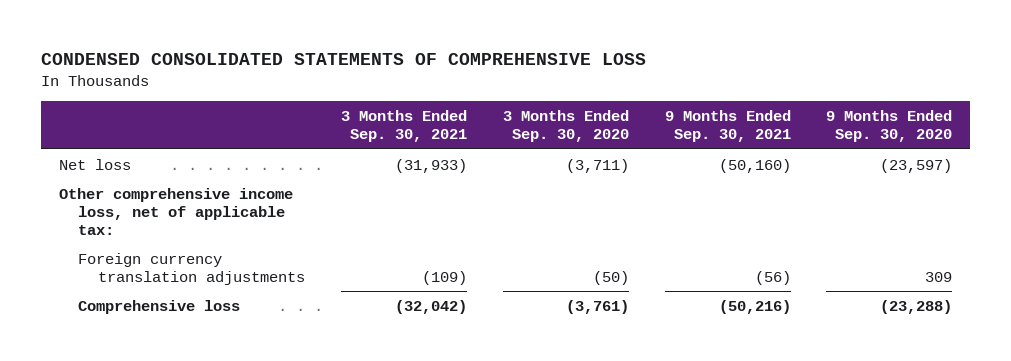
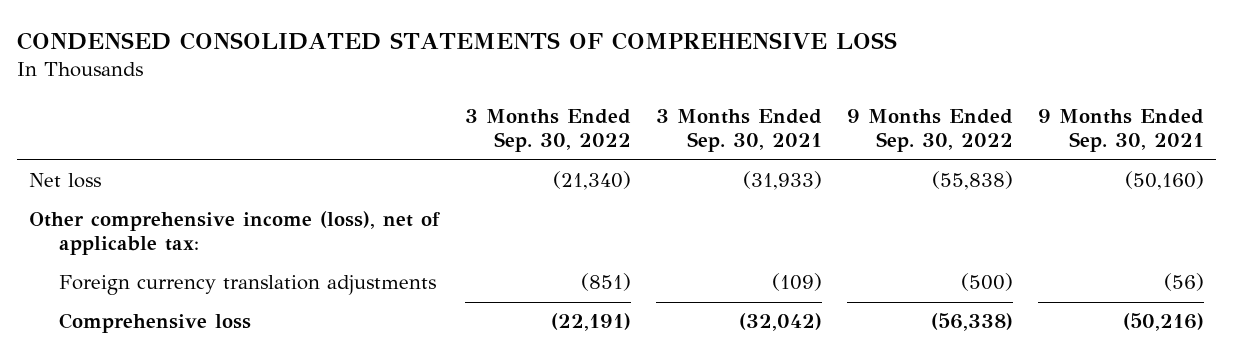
[502,109,629,143] 3 Months Ended Sep. 30, 2020 -> none
[826,109,953,143] 9 Months Ended Sep. 30, 2020 -> none
none -> [465,109,632,153] 3 Months Ended Sep. 30, 2022
none -> [847,109,1014,153] 9 Months Ended Sep. 30, 2022
[58,187,293,236] Other comprehensive income loss, net of applicable tax: -> [29,211,441,256] Other comprehensive income (loss), net of applicable tax:

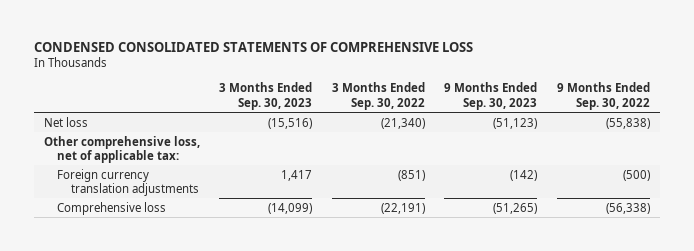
[656,109,823,153] 3 Months Ended Sep. 30, 2021 -> none
[1038,109,1205,153] 9 Months Ended Sep. 30, 2021 -> none
none -> [219,82,313,110] 3 Months Ended Sep. 30, 2023
none -> [444,82,538,110] 9 Months Ended Sep. 30, 2023
[29,211,441,256] Other comprehensive income (loss), net of applicable tax: -> [43,135,200,163] Other comprehensive loss, net of applicable tax:

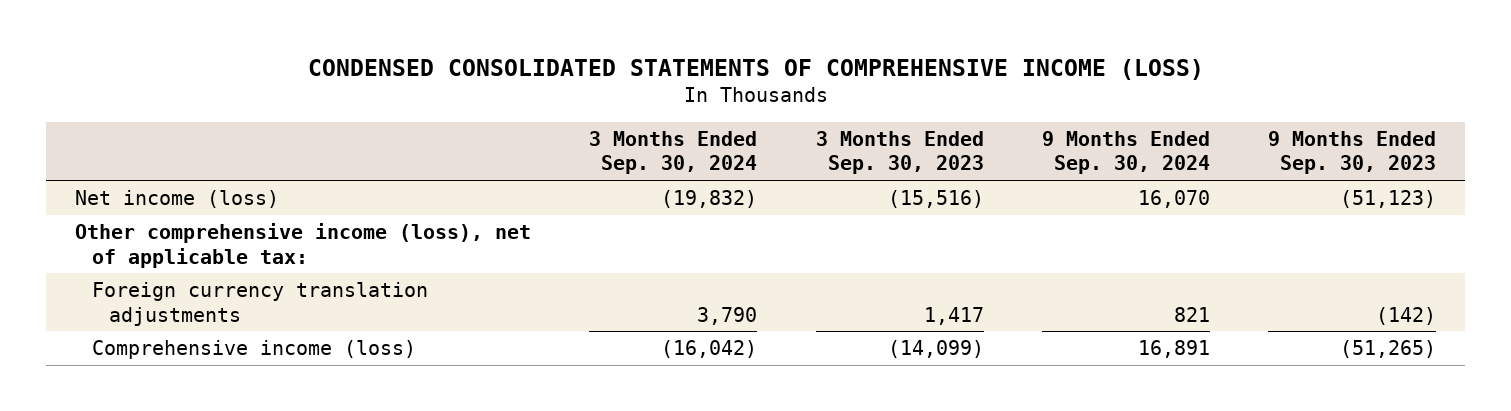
[34,41,474,52] CONDENSED CONSOLIDATED STATEMENTS OF COMPREHENSIVE LOSS -> [307,59,1204,81] CONDENSED CONSOLIDATED STATEMENTS OF COMPREHENSIVE INCOME (LOSS)
[331,82,425,110] 3 Months Ended Sep. 30, 2022 -> none
[556,82,650,110] 9 Months Ended Sep. 30, 2022 -> none
none -> [589,130,758,175] 3 Months Ended Sep. 30, 2024
none -> [1041,130,1210,175] 9 Months Ended Sep. 30, 2024
[43,116,88,127] Net loss -> [75,190,280,209] Net income (loss)
[43,135,200,163] Other comprehensive loss, net of applicable tax: -> [75,223,532,268] Other comprehensive income (loss), net of applicable tax:
[57,201,167,215] Comprehensive loss -> [91,340,416,360] Comprehensive income (loss)

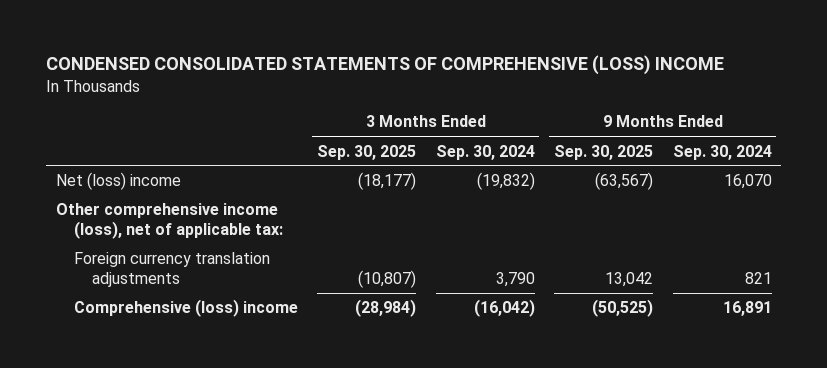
[307,59,1204,81] CONDENSED CONSOLIDATED STATEMENTS OF COMPREHENSIVE INCOME (LOSS) -> [45,55,724,76] CONDENSED CONSOLIDATED STATEMENTS OF COMPREHENSIVE (LOSS) INCOME
[815,130,984,175] 3 Months Ended Sep. 30, 2023 -> none
[1268,130,1437,175] 9 Months Ended Sep. 30, 2023 -> none
none -> [317,144,417,160] Sep. 30, 2025
none -> [554,144,654,160] Sep. 30, 2025
[75,190,280,209] Net income (loss) -> [55,172,181,191] Net (loss) income
[91,340,416,360] Comprehensive income (loss) -> [73,299,298,318] Comprehensive (loss) income

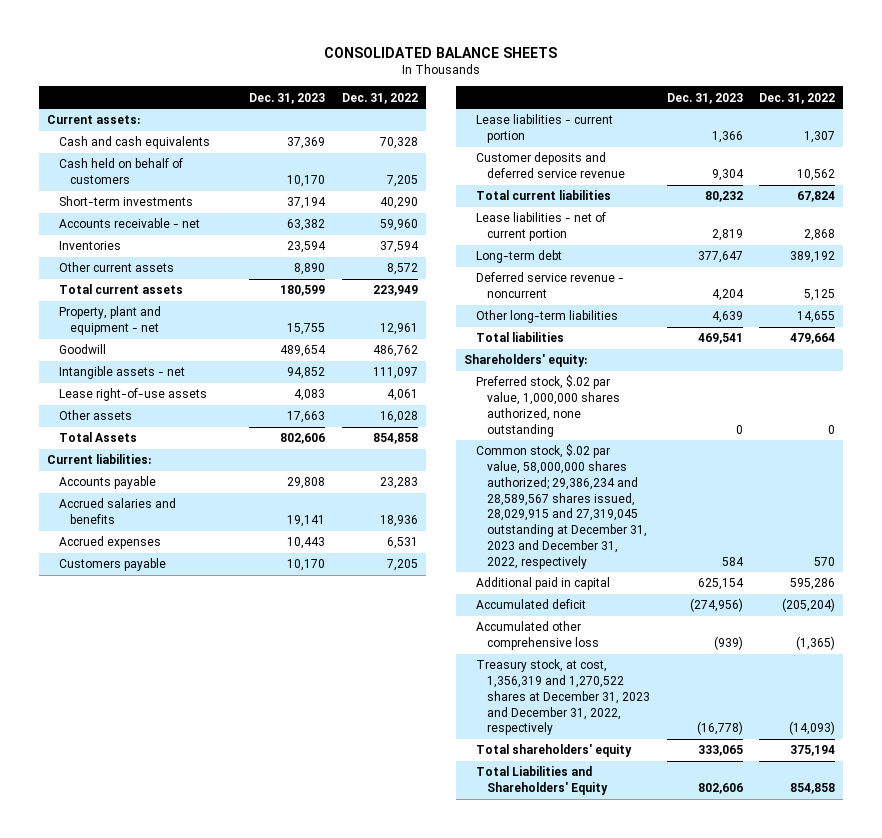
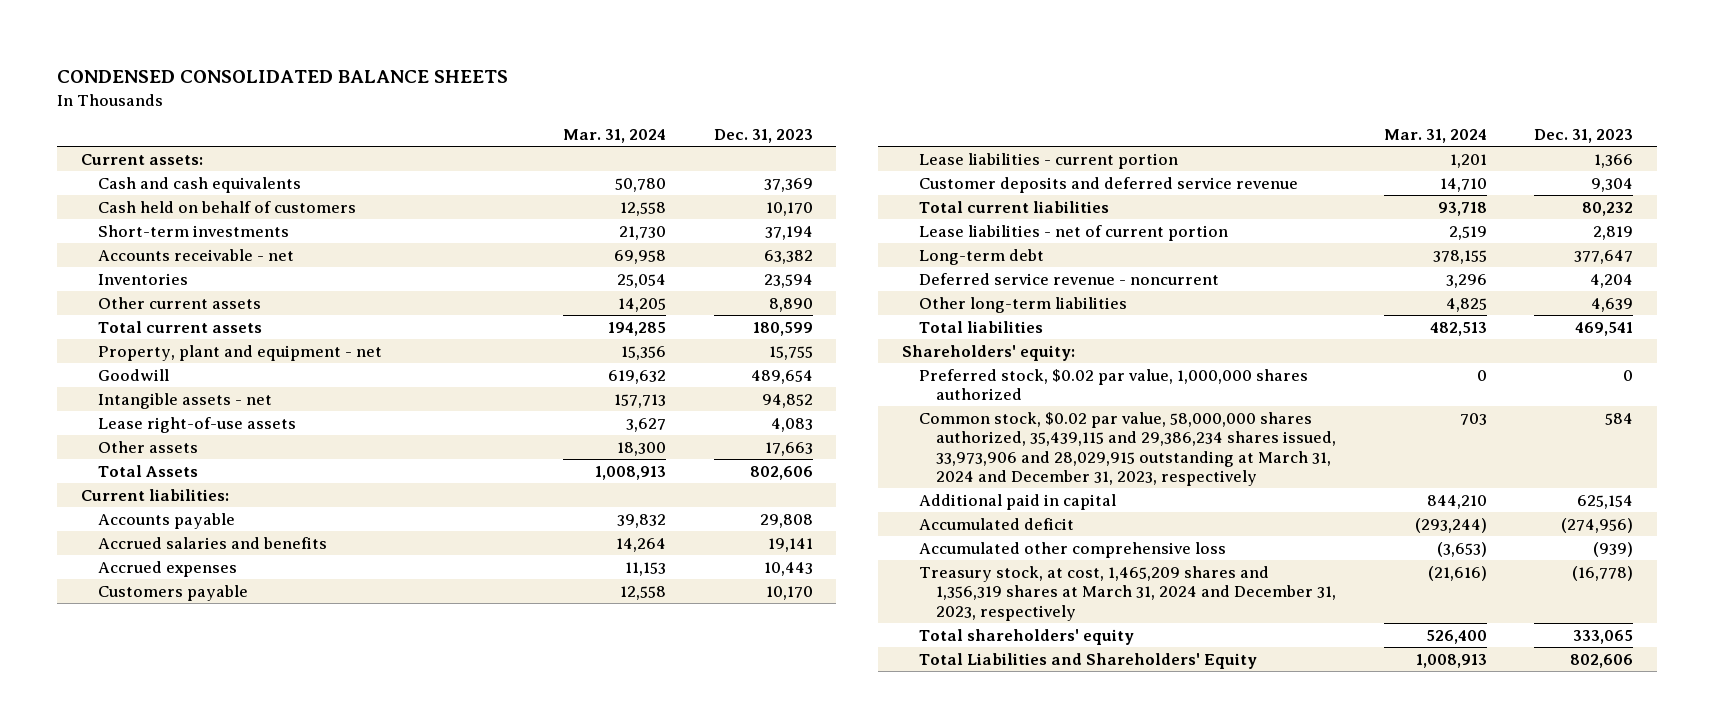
[324,46,558,58] CONSOLIDATED BALANCE SHEETS -> [57,70,509,84] CONDENSED CONSOLIDATED BALANCE SHEETS
[341,92,418,104] Dec. 31, 2022 -> none
none -> [563,128,667,143] Mar. 31, 2024
[475,375,621,437] Preferred stock, $.02 par value, 1,000,000 shares authorized, none outstanding -> [918,368,1308,401] Preferred stock, $0.02 par value, 1,000,000 shares authorized
[475,444,648,569] Common stock, $.02 par value, 58,000,000 shares authorized; 29,386,234 and 28,589,567 shares issued, 28,029,915 and 27,319,045 outstanding at December 31, 2023 and December 31, 2022, respectively -> [918,411,1337,487] Common stock, $0.02 par value, 58,000,000 shares authorized, 35,439,115 and 29,386,234 shares issued, 33,973,906 and 28,029,915 outstanding at March 31, 2024 and December 31, 2023, respectively
[475,659,651,736] Treasury stock, at cost, 1,356,319 and 1,270,522 shares at December 31, 2023 and December 31, 2022, respectively -> [918,565,1337,621] Treasury stock, at cost, 1,465,209 shares and 1,356,319 shares at March 31, 2024 and December 31, 2023, respectively

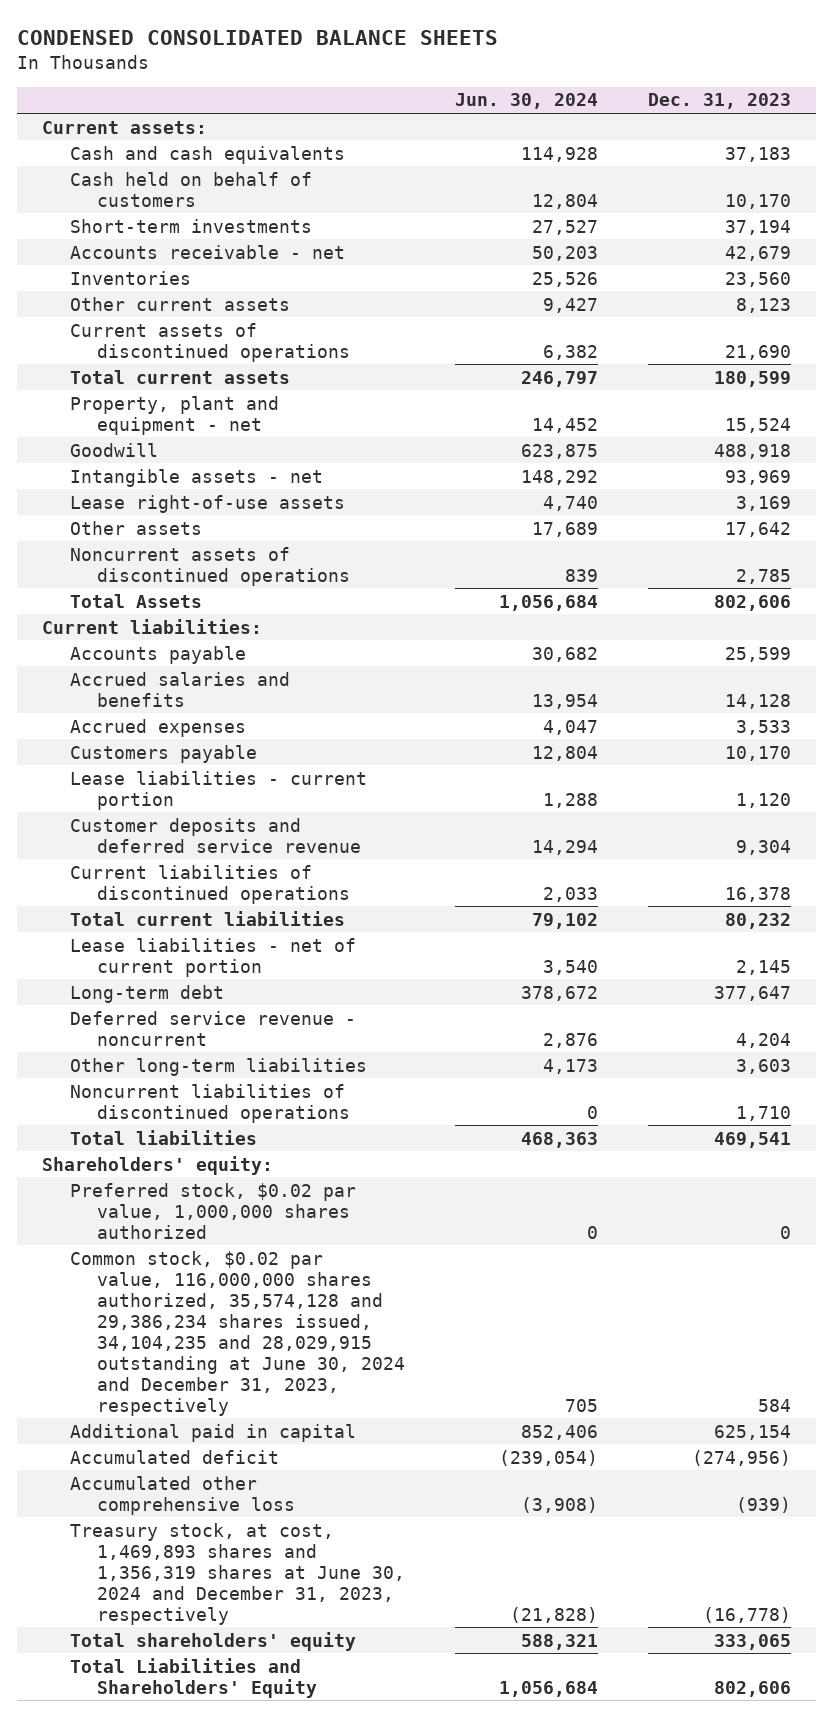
[563,128,667,143] Mar. 31, 2024 -> none
none -> [454,93,598,110] Jun. 30, 2024
[763,177,813,192] 37,369 -> [724,146,791,162] 37,183
[763,249,813,264] 63,382 -> [724,245,791,261] 42,679
[763,273,813,288] 23,594 -> [724,271,791,287] 23,560
[768,297,813,312] 8,890 -> [735,297,791,313] 8,123
none -> [69,322,351,362] Current assets of discontinued operations
[768,345,813,360] 15,755 -> [724,417,791,433] 15,524
[750,369,813,384] 489,654 -> [713,443,791,459] 488,918
[761,393,813,408] 94,852 -> [724,469,791,485] 93,969
[770,417,813,432] 4,083 -> [735,495,791,511] 3,169
[764,441,813,456] 17,663 -> [724,521,791,537] 17,642
none -> [69,546,351,586] Noncurrent assets of discontinued operations
[759,513,813,528] 29,808 -> [724,646,791,662] 25,599
[767,537,813,552] 19,141 -> [724,693,791,709] 14,128
[763,561,813,576] 10,443 -> [735,719,791,735] 3,533
[1594,153,1634,168] 1,366 -> [735,792,791,808] 1,120
none -> [69,864,351,904] Current liabilities of discontinued operations
[1593,225,1634,240] 2,819 -> [735,959,791,975] 2,145
[1591,297,1634,312] 4,639 -> [735,1058,791,1074] 3,603
none -> [69,1083,351,1123] Noncurrent liabilities of discontinued operations
[918,411,1337,487] Common stock, $0.02 par value, 58,000,000 shares authorized, 35,439,115 and 29,386,234 shares issued, 33,973,906 and 28,029,915 outstanding at March 31, 2024 and December 31, 2023, respectively -> [69,1250,406,1416] Common stock, $0.02 par value, 116,000,000 shares authorized, 35,574,128 and 29,386,234 shares issued, 34,104,235 and 28,029,915 outstanding at June 30, 2024 and December 31, 2023, respectively
[918,565,1337,621] Treasury stock, at cost, 1,465,209 shares and 1,356,319 shares at March 31, 2024 and December 31, 2023, respectively -> [69,1522,406,1625] Treasury stock, at cost, 1,469,893 shares and 1,356,319 shares at June 30, 2024 and December 31, 2023, respectively

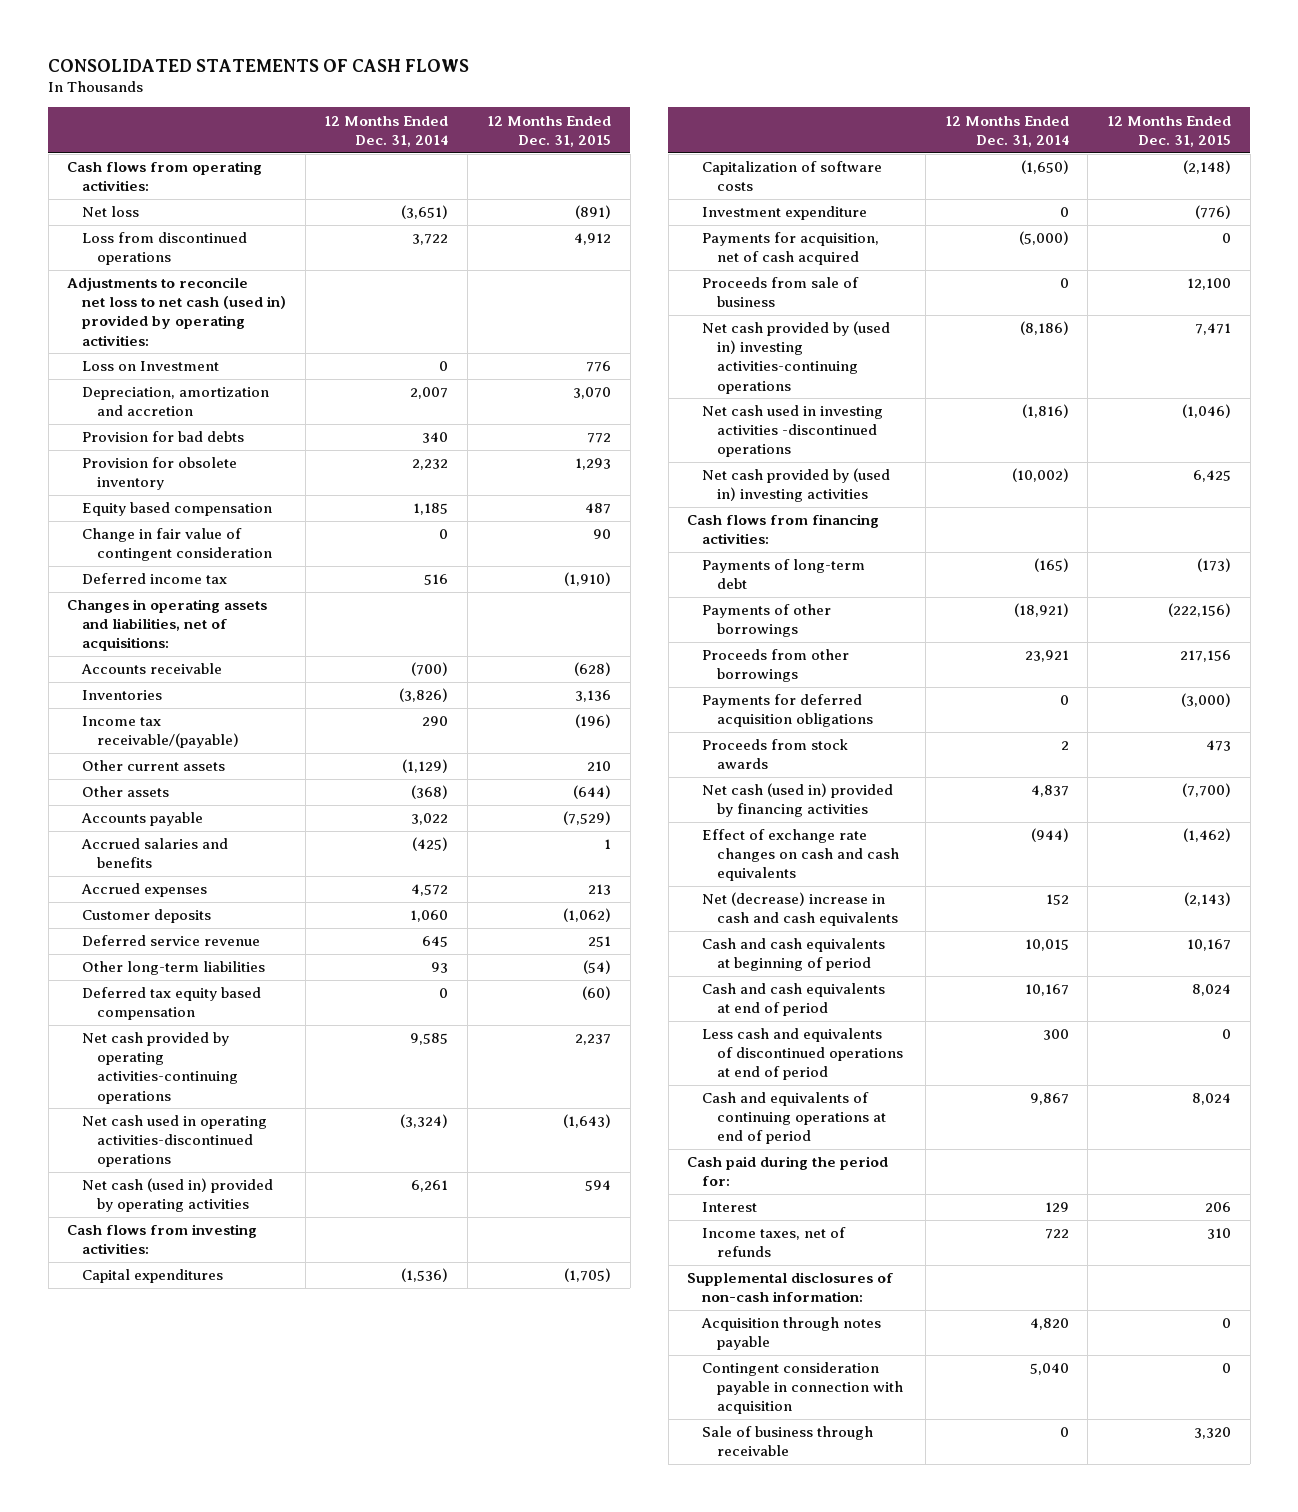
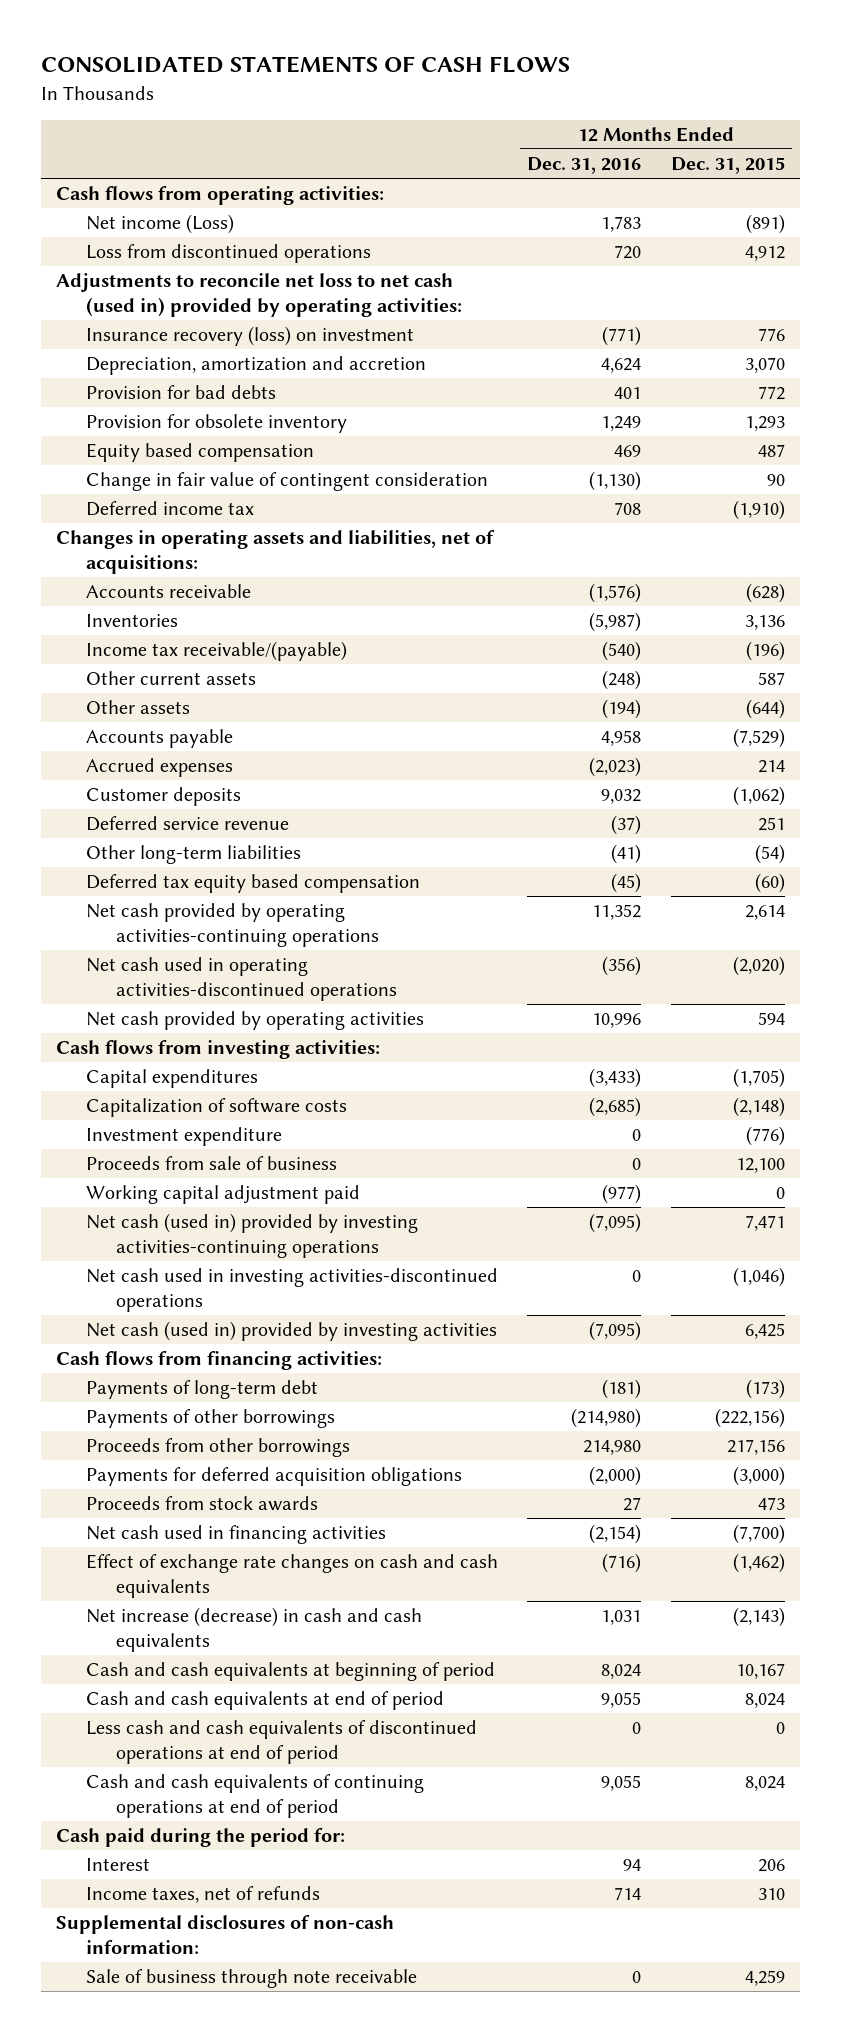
[324,115,449,147] 12 Months Ended Dec. 31, 2014 -> none
none -> [527,157,642,175] Dec. 31, 2016
[81,206,139,218] Net loss -> [85,214,234,235] Net income (Loss)
[81,361,219,372] Loss on Investment -> [85,326,414,347] Insurance recovery (loss) on investment
[586,761,611,772] 210 -> [757,672,785,686] 587
[80,838,228,869] Accrued salaries and benefits -> none
[587,884,611,896] 213 -> [757,760,785,774] 214
[574,1034,611,1046] 2,237 -> [744,905,785,921] 2,614
[562,1114,611,1129] (1,643) -> [732,956,785,977] (2,020)
[81,1178,273,1213] Net cash (used in) provided by operating activities -> [85,1011,424,1031] Net cash provided by operating activities
[702,232,880,266] Payments for acquisition, net of cash acquired -> none
none -> [85,1185,360,1205] Working capital adjustment paid
[702,321,891,394] Net cash provided by (used in) investing activities-continuing operations -> [85,1213,418,1258] Net cash (used in) provided by investing activities-continuing operations
[702,405,884,458] Net cash used in investing activities -discontinued operations -> [85,1268,498,1312] Net cash used in investing activities-discontinued operations
[702,468,891,503] Net cash provided by (used in) investing activities -> [85,1321,497,1342] Net cash (used in) provided by investing activities
[702,783,894,818] Net cash (used in) provided by financing activities -> [85,1525,386,1545] Net cash used in financing activities
[702,892,898,927] Net (decrease) increase in cash and cash equivalents -> [85,1607,422,1652] Net increase (decrease) in cash and cash equivalents
[702,1028,903,1081] Less cash and equivalents of discontinued operations at end of period -> [85,1720,477,1764] Less cash and cash equivalents of discontinued operations at end of period
[702,1092,886,1145] Cash and equivalents of continuing operations at end of period -> [85,1774,424,1818] Cash and cash equivalents of continuing operations at end of period
[701,1317,882,1351] Acquisition through notes payable -> none
[702,1362,903,1415] Contingent consideration payable in connection with acquisition -> none
[702,1426,874,1457] Sale of business through receivable -> [85,1969,417,1989] Sale of business through note receivable
[1194,1427,1232,1440] 3,320 -> [744,1970,785,1987] 4,259

